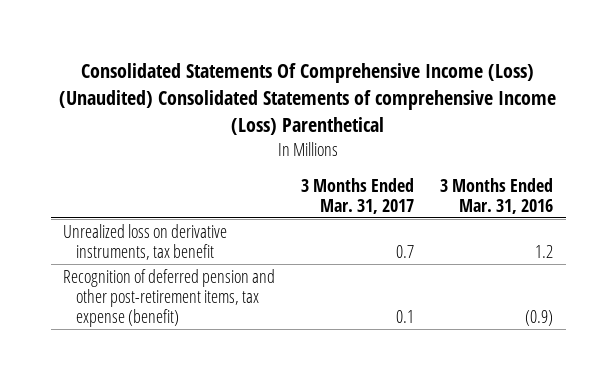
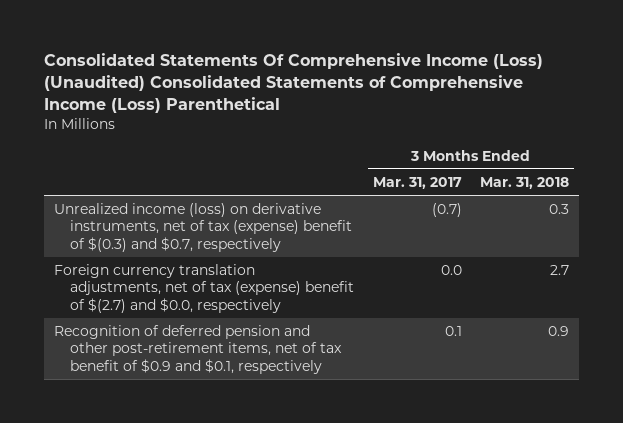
[59,62,557,136] Consolidated Statements Of Comprehensive Income (Loss) (Unaudited) Consolidated Statements of comprehensive Income (Loss) Parenthetical -> [44,53,544,113] Consolidated Statements Of Comprehensive Income (Loss) (Unaudited) Consolidated Statements of Comprehensive Income (Loss) Parenthetical
[439,177,553,214] 3 Months Ended Mar. 31, 2016 -> none
none -> [480,176,570,189] Mar. 31, 2018
[63,223,228,260] Unrealized loss on derivative instruments, tax benefit -> [53,203,352,252] Unrealized income (loss) on derivative instruments, net of tax (expense) benefit of $(0.3) and $0.7, respectively
[396,244,415,258] 0.7 -> [431,203,462,218] (0.7)
none -> [53,264,354,313] Foreign currency translation adjustments, net of tax (expense) benefit of $(2.7) and $0.0, respectively
[63,268,276,327] Recognition of deferred pension and other post-retirement items, tax expense (benefit) -> [53,325,342,374] Recognition of deferred pension and other post-retirement items, net of tax benefit of $0.9 and $0.1, respectively

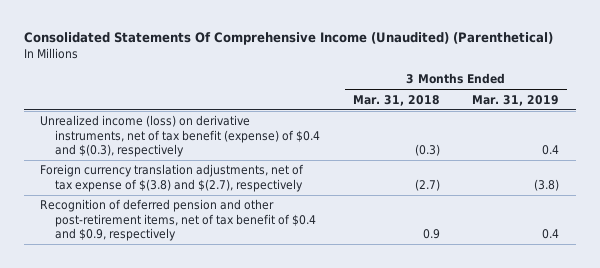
[44,53,544,113] Consolidated Statements Of Comprehensive Income (Loss) (Unaudited) Consolidated Statements of Comprehensive Income (Loss) Parenthetical -> [24,32,554,46] Consolidated Statements Of Comprehensive Income (Unaudited) (Parenthetical)
[372,176,462,189] Mar. 31, 2017 -> none
none -> [472,94,560,106] Mar. 31, 2019
[53,203,352,252] Unrealized income (loss) on derivative instruments, net of tax (expense) benefit of $(0.3) and $0.7, respectively -> [40,115,321,157] Unrealized income (loss) on derivative instruments, net of tax benefit (expense) of $0.4 and $(0.3), respectively
[549,204,570,215] 0.3 -> [414,143,440,156] (0.3)
[53,264,354,313] Foreign currency translation adjustments, net of tax (expense) benefit of $(2.7) and $0.0, respectively -> [40,164,305,192] Foreign currency translation adjustments, net of tax expense of $(3.8) and $(2.7), respectively
[550,265,570,276] 2.7 -> [414,178,440,191] (2.7)
[53,325,342,374] Recognition of deferred pension and other post-retirement items, net of tax benefit of $0.9 and $0.1, respectively -> [40,199,317,241] Recognition of deferred pension and other post-retirement items, net of tax benefit of $0.4 and $0.9, respectively

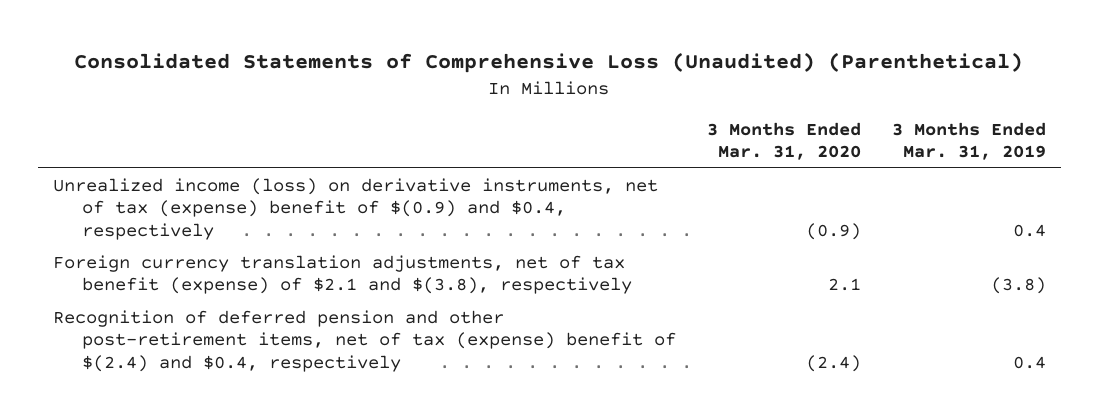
[24,32,554,46] Consolidated Statements Of Comprehensive Income (Unaudited) (Parenthetical) -> [74,51,1024,73] Consolidated Statements of Comprehensive Loss (Unaudited) (Parenthetical)
[352,94,440,106] Mar. 31, 2018 -> none
none -> [706,121,861,161] 3 Months Ended Mar. 31, 2020
[40,115,321,157] Unrealized income (loss) on derivative instruments, net of tax benefit (expense) of $0.4 and $(0.3), respectively -> [53,177,659,240] Unrealized income (loss) on derivative instruments, net of tax (expense) benefit of $(0.9) and $0.4, respectively
[40,164,305,192] Foreign currency translation adjustments, net of tax expense of $(3.8) and $(2.7), respectively -> [53,254,633,295] Foreign currency translation adjustments, net of tax benefit (expense) of $2.1 and $(3.8), respectively
[40,199,317,241] Recognition of deferred pension and other post-retirement items, net of tax benefit of $0.4 and $0.9, respectively -> [53,309,677,372] Recognition of deferred pension and other post-retirement items, net of tax (expense) benefit of $(2.4) and $0.4, respectively

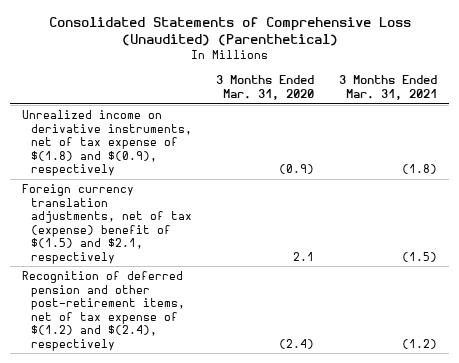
[891,121,1046,161] 3 Months Ended Mar. 31, 2019 -> none
none -> [338,75,437,100] 3 Months Ended Mar. 31, 2021
[53,177,659,240] Unrealized income (loss) on derivative instruments, net of tax (expense) benefit of $(0.9) and $0.4, respectively -> [22,110,193,177] Unrealized income on derivative instruments, net of tax expense of $(1.8) and $(0.9), respectively
[53,254,633,295] Foreign currency translation adjustments, net of tax benefit (expense) of $2.1 and $(3.8), respectively -> [22,184,193,264] Foreign currency translation adjustments, net of tax (expense) benefit of $(1.5) and $2.1, respectively
[53,309,677,372] Recognition of deferred pension and other post-retirement items, net of tax (expense) benefit of $(2.4) and $0.4, respectively -> [22,271,186,351] Recognition of deferred pension and other post-retirement items, net of tax expense of $(1.2) and $(2.4), respectively

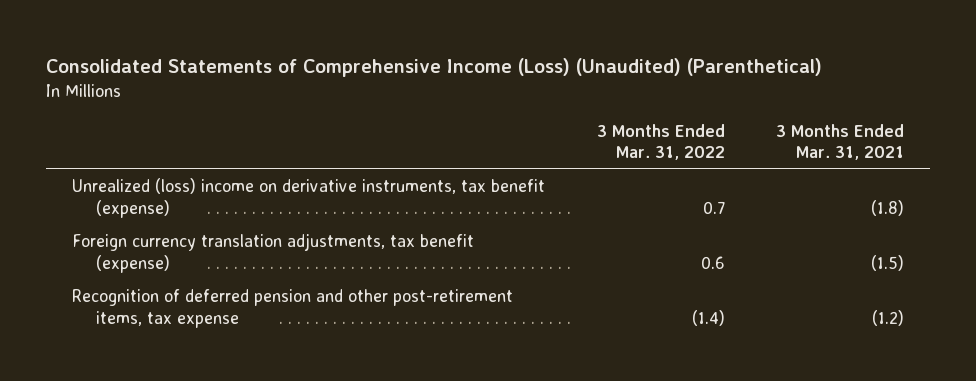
[48,17,411,47] Consolidated Statements of Comprehensive Loss (Unaudited) (Parenthetical) -> [46,58,823,78] Consolidated Statements of Comprehensive Income (Loss) (Unaudited) (Parenthetical)
[216,75,315,100] 3 Months Ended Mar. 31, 2020 -> none
none -> [596,123,725,160] 3 Months Ended Mar. 31, 2022
[22,110,193,177] Unrealized income on derivative instruments, net of tax expense of $(1.8) and $(0.9), respectively -> none
none -> [72,178,546,218] Unrealized (loss) income on derivative instruments, tax benefit (expense)
[22,184,193,264] Foreign currency translation adjustments, net of tax (expense) benefit of $(1.5) and $2.1, respectively -> [72,233,475,273] Foreign currency translation adjustments, tax benefit (expense)
[22,271,186,351] Recognition of deferred pension and other post-retirement items, net of tax expense of $(1.2) and $(2.4), respectively -> [72,289,514,328] Recognition of deferred pension and other post-retirement items, tax expense

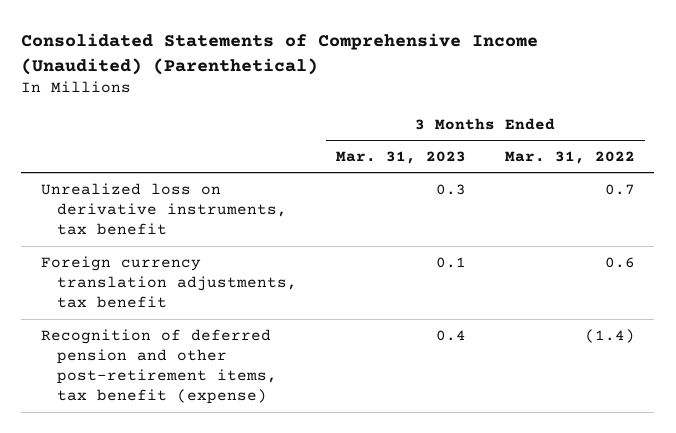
[46,58,823,78] Consolidated Statements of Comprehensive Income (Loss) (Unaudited) (Parenthetical) -> [21,32,539,75] Consolidated Statements of Comprehensive Income (Unaudited) (Parenthetical)
[776,123,905,160] 3 Months Ended Mar. 31, 2021 -> none
none -> [336,150,467,164] Mar. 31, 2023
[72,178,546,218] Unrealized (loss) income on derivative instruments, tax benefit (expense) -> [40,182,288,236] Unrealized loss on derivative instruments, tax benefit
[72,233,475,273] Foreign currency translation adjustments, tax benefit (expense) -> [40,255,298,309] Foreign currency translation adjustments, tax benefit
[72,289,514,328] Recognition of deferred pension and other post-retirement items, tax expense -> [40,328,278,405] Recognition of deferred pension and other post-retirement items, tax benefit (expense)

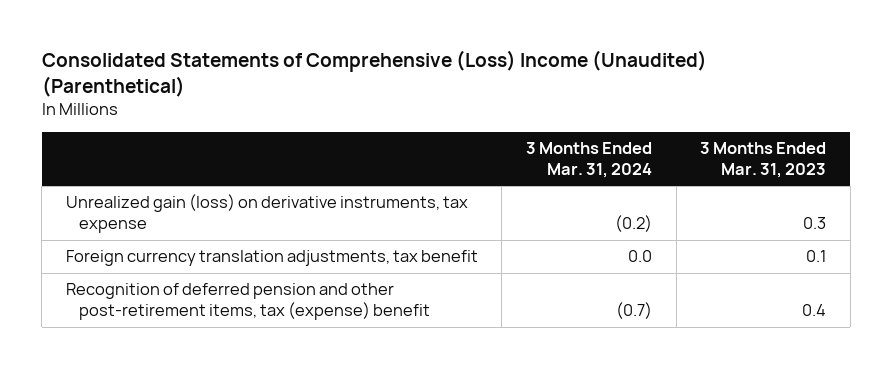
[21,32,539,75] Consolidated Statements of Comprehensive Income (Unaudited) (Parenthetical) -> [41,50,707,97] Consolidated Statements of Comprehensive (Loss) Income (Unaudited) (Parenthetical)
[504,150,635,164] Mar. 31, 2022 -> none
none -> [525,141,652,178] 3 Months Ended Mar. 31, 2024
[40,182,288,236] Unrealized loss on derivative instruments, tax benefit -> [65,194,468,234] Unrealized gain (loss) on derivative instruments, tax expense
[40,328,278,405] Recognition of deferred pension and other post-retirement items, tax benefit (expense) -> [65,283,431,321] Recognition of deferred pension and other post-retirement items, tax (expense) benefit

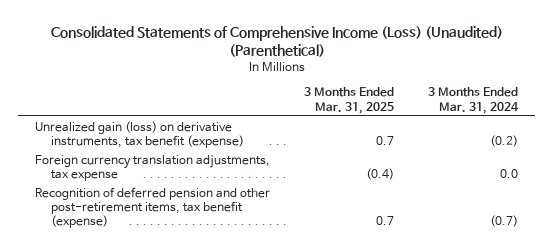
[41,50,707,97] Consolidated Statements of Comprehensive (Loss) Income (Unaudited) (Parenthetical) -> [50,25,503,57] Consolidated Statements of Comprehensive Income (Loss) (Unaudited) (Parenthetical)
[700,141,827,178] 3 Months Ended Mar. 31, 2023 -> none
none -> [304,87,395,114] 3 Months Ended Mar. 31, 2025
[65,194,468,234] Unrealized gain (loss) on derivative instruments, tax expense -> [35,120,245,149] Unrealized gain (loss) on derivative instruments, tax benefit (expense)
[65,250,478,267] Foreign currency translation adjustments, tax benefit -> [35,154,271,182] Foreign currency translation adjustments, tax expense
[65,283,431,321] Recognition of deferred pension and other post-retirement items, tax (expense) benefit -> [35,186,271,229] Recognition of deferred pension and other post-retirement items, tax benefit (expense)

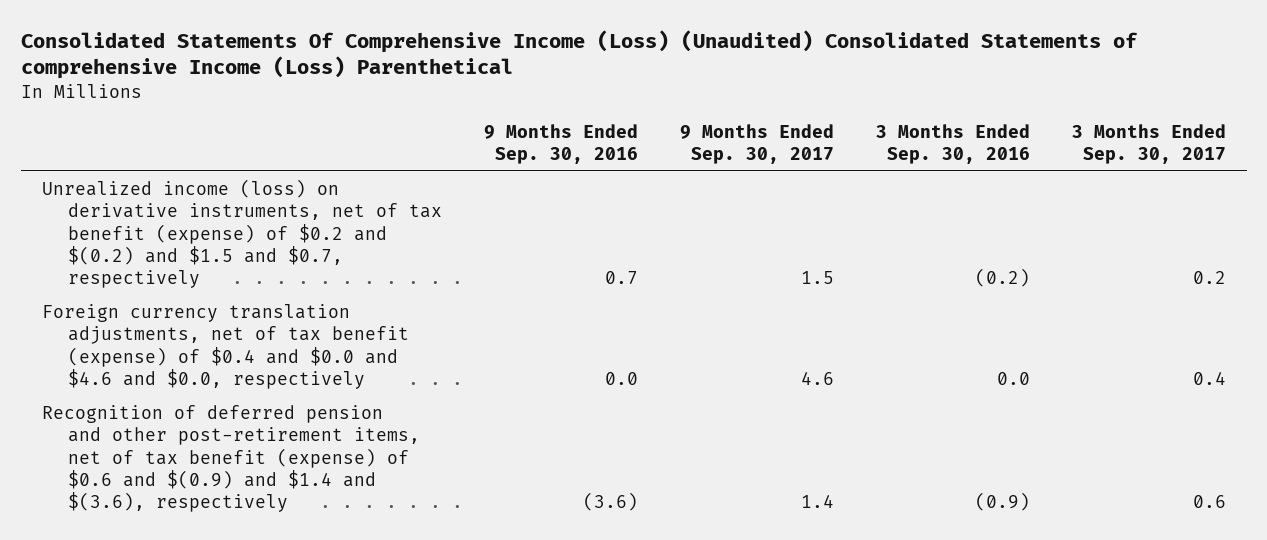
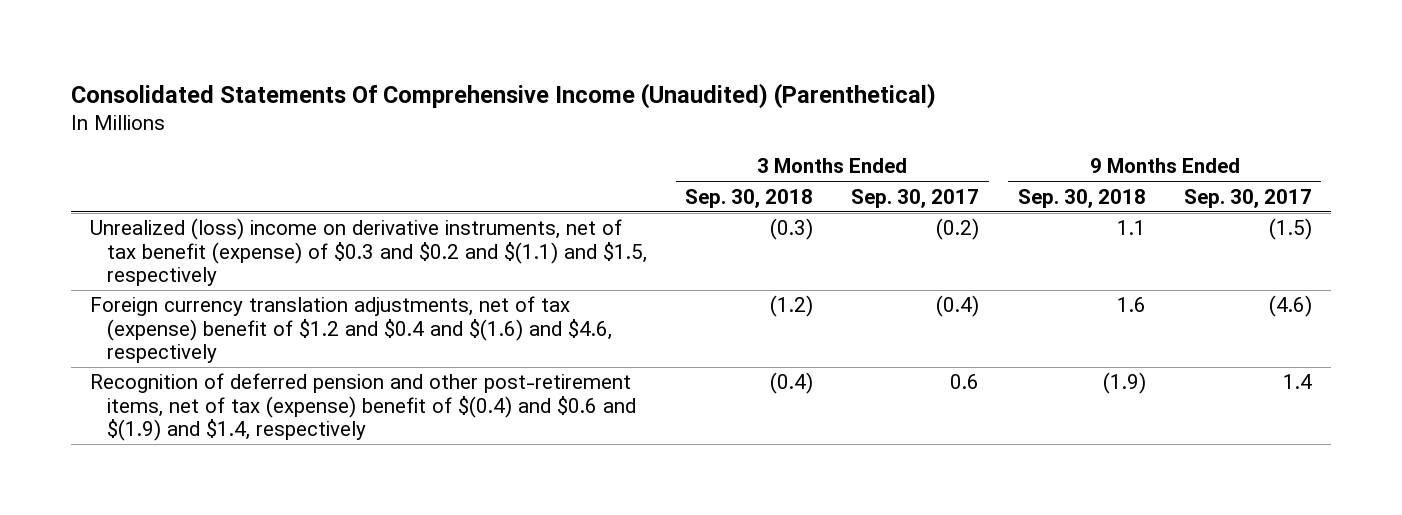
[20,29,1138,80] Consolidated Statements Of Comprehensive Income (Loss) (Unaudited) Consolidated Statements of comprehensive Income (Loss) Parenthetical -> [71,82,937,109] Consolidated Statements Of Comprehensive Income (Unaudited) (Parenthetical)
[483,123,638,165] 9 Months Ended Sep. 30, 2016 -> none
[875,123,1030,165] 3 Months Ended Sep. 30, 2016 -> none
none -> [685,188,814,208] Sep. 30, 2018
none -> [1017,188,1146,208] Sep. 30, 2018
[41,178,442,289] Unrealized income (loss) on derivative instruments, net of tax benefit (expense) of $0.2 and $(0.2) and $1.5 and $0.7, respectively -> [90,218,648,287] Unrealized (loss) income on derivative instruments, net of tax benefit (expense) of $0.3 and $0.2 and $(1.1) and $1.5, respectively
[800,271,834,285] 1.5 -> [1268,218,1312,241] (1.5)
[1192,271,1226,285] 0.2 -> [936,218,980,241] (0.2)
[41,303,409,390] Foreign currency translation adjustments, net of tax benefit (expense) of $0.4 and $0.0 and $4.6 and $0.0, respectively -> [90,296,613,364] Foreign currency translation adjustments, net of tax (expense) benefit of $1.2 and $0.4 and $(1.6) and $4.6, respectively
[800,371,834,386] 4.6 -> [1268,295,1312,318] (4.6)
[1192,371,1226,386] 0.4 -> [936,295,980,318] (0.4)
[41,404,420,513] Recognition of deferred pension and other post-retirement items, net of tax benefit (expense) of $0.6 and $(0.9) and $1.4 and $(3.6), respectively -> [90,373,637,442] Recognition of deferred pension and other post-retirement items, net of tax (expense) benefit of $(0.4) and $0.6 and $(1.9) and $1.4, respectively

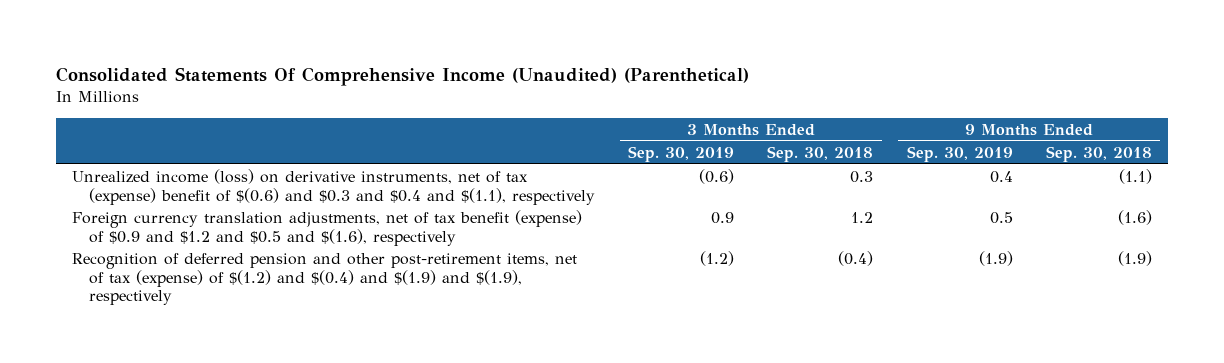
[851,188,980,208] Sep. 30, 2017 -> none
[1183,188,1312,208] Sep. 30, 2017 -> none
none -> [628,145,735,162] Sep. 30, 2019
none -> [906,145,1013,162] Sep. 30, 2019
[90,218,648,287] Unrealized (loss) income on derivative instruments, net of tax benefit (expense) of $0.3 and $0.2 and $(1.1) and $1.5, respectively -> [72,168,595,205] Unrealized income (loss) on derivative instruments, net of tax (expense) benefit of $(0.6) and $0.3 and $0.4 and $(1.1), respectively
[770,218,814,241] (0.3) -> [850,170,874,183] 0.3
[1116,220,1146,236] 1.1 -> [1118,168,1152,184] (1.1)
[90,296,613,364] Foreign currency translation adjustments, net of tax (expense) benefit of $1.2 and $0.4 and $(1.6) and $4.6, respectively -> [72,209,583,246] Foreign currency translation adjustments, net of tax benefit (expense) of $0.9 and $1.2 and $0.5 and $(1.6), respectively
[770,295,814,318] (1.2) -> [851,211,874,223] 1.2
[1116,297,1146,313] 1.6 -> [1117,209,1152,225] (1.6)
[90,373,637,442] Recognition of deferred pension and other post-retirement items, net of tax (expense) benefit of $(0.4) and $0.6 and $(1.9) and $1.4, respectively -> [72,252,578,306] Recognition of deferred pension and other post-retirement items, net of tax (expense) of $(1.2) and $(0.4) and $(1.9) and $(1.9), respectively

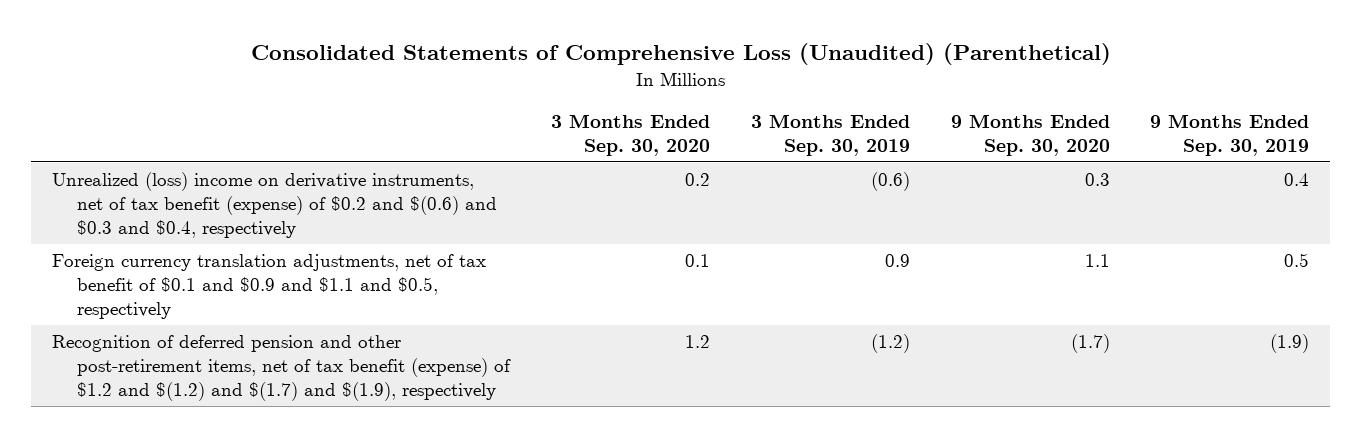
[55,66,749,86] Consolidated Statements Of Comprehensive Income (Unaudited) (Parenthetical) -> [250,43,1111,66] Consolidated Statements of Comprehensive Loss (Unaudited) (Parenthetical)
[767,145,874,162] Sep. 30, 2018 -> none
[1045,145,1152,162] Sep. 30, 2018 -> none
none -> [550,113,710,156] 3 Months Ended Sep. 30, 2020
none -> [950,113,1110,156] 9 Months Ended Sep. 30, 2020
[72,168,595,205] Unrealized income (loss) on derivative instruments, net of tax (expense) benefit of $(0.6) and $0.3 and $0.4 and $(1.1), respectively -> [51,171,498,239] Unrealized (loss) income on derivative instruments, net of tax benefit (expense) of $0.2 and $(0.6) and $0.3 and $0.4, respectively
[72,209,583,246] Foreign currency translation adjustments, net of tax benefit (expense) of $0.9 and $1.2 and $0.5 and $(1.6), respectively -> [51,253,486,320] Foreign currency translation adjustments, net of tax benefit of $0.1 and $0.9 and $1.1 and $0.5, respectively
[72,252,578,306] Recognition of deferred pension and other post-retirement items, net of tax (expense) of $(1.2) and $(0.4) and $(1.9) and $(1.9), respectively -> [51,334,512,402] Recognition of deferred pension and other post-retirement items, net of tax benefit (expense) of $1.2 and $(1.2) and $(1.7) and $(1.9), respectively

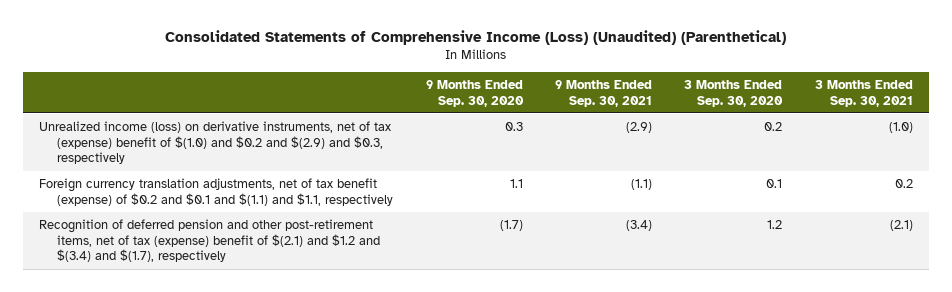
[250,43,1111,66] Consolidated Statements of Comprehensive Loss (Unaudited) (Parenthetical) -> [164,30,786,46] Consolidated Statements of Comprehensive Income (Loss) (Unaudited) (Parenthetical)
[750,113,910,156] 3 Months Ended Sep. 30, 2019 -> none
[1150,113,1310,156] 9 Months Ended Sep. 30, 2019 -> none
none -> [555,79,653,107] 9 Months Ended Sep. 30, 2021
none -> [814,79,913,107] 3 Months Ended Sep. 30, 2021
[51,171,498,239] Unrealized (loss) income on derivative instruments, net of tax benefit (expense) of $0.2 and $(0.6) and $0.3 and $0.4, respectively -> [38,120,391,165] Unrealized income (loss) on derivative instruments, net of tax (expense) benefit of $(1.0) and $0.2 and $(2.9) and $0.3, respectively
[51,253,486,320] Foreign currency translation adjustments, net of tax benefit of $0.1 and $0.9 and $1.1 and $0.5, respectively -> [38,177,394,206] Foreign currency translation adjustments, net of tax benefit (expense) of $0.2 and $0.1 and $(1.1) and $1.1, respectively
[51,334,512,402] Recognition of deferred pension and other post-retirement items, net of tax benefit (expense) of $1.2 and $(1.2) and $(1.7) and $(1.9), respectively -> [38,218,381,263] Recognition of deferred pension and other post-retirement items, net of tax (expense) benefit of $(2.1) and $1.2 and $(3.4) and $(1.7), respectively

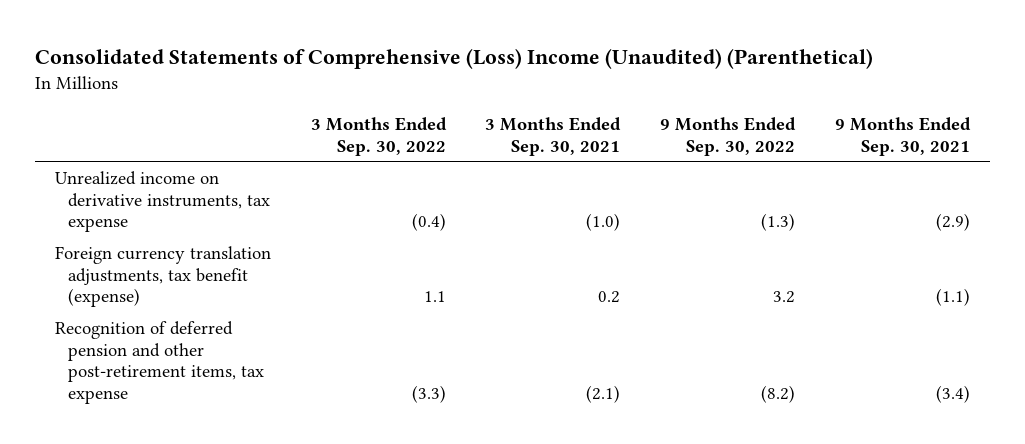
[164,30,786,46] Consolidated Statements of Comprehensive Income (Loss) (Unaudited) (Parenthetical) -> [35,48,874,70] Consolidated Statements of Comprehensive (Loss) Income (Unaudited) (Parenthetical)
[425,79,524,107] 9 Months Ended Sep. 30, 2020 -> none
[684,79,784,107] 3 Months Ended Sep. 30, 2020 -> none
none -> [310,116,447,156] 3 Months Ended Sep. 30, 2022
none -> [660,116,797,156] 9 Months Ended Sep. 30, 2022
[38,120,391,165] Unrealized income (loss) on derivative instruments, net of tax (expense) benefit of $(1.0) and $0.2 and $(2.9) and $0.3, respectively -> [54,171,271,233] Unrealized income on derivative instruments, tax expense
[38,177,394,206] Foreign currency translation adjustments, net of tax benefit (expense) of $0.2 and $0.1 and $(1.1) and $1.1, respectively -> [54,246,271,308] Foreign currency translation adjustments, tax benefit (expense)
[38,218,381,263] Recognition of deferred pension and other post-retirement items, net of tax (expense) benefit of $(2.1) and $1.2 and $(3.4) and $(1.7), respectively -> [54,321,265,404] Recognition of deferred pension and other post-retirement items, tax expense

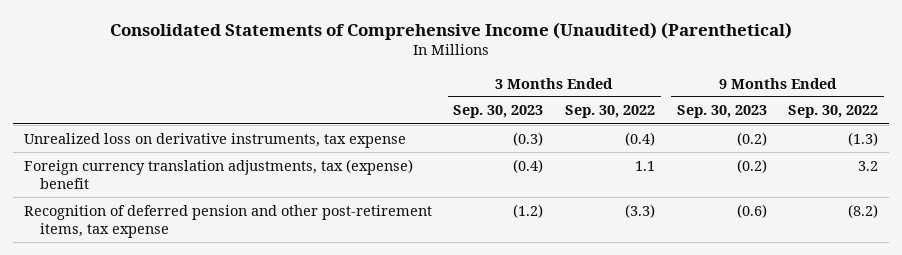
[35,48,874,70] Consolidated Statements of Comprehensive (Loss) Income (Unaudited) (Parenthetical) -> [110,21,793,40] Consolidated Statements of Comprehensive Income (Unaudited) (Parenthetical)
[485,116,622,156] 3 Months Ended Sep. 30, 2021 -> none
[834,116,971,156] 9 Months Ended Sep. 30, 2021 -> none
none -> [453,105,544,119] Sep. 30, 2023
none -> [676,105,767,119] Sep. 30, 2023
[54,171,271,233] Unrealized income on derivative instruments, tax expense -> [23,132,406,148] Unrealized loss on derivative instruments, tax expense
[54,246,271,308] Foreign currency translation adjustments, tax benefit (expense) -> [23,158,413,189] Foreign currency translation adjustments, tax (expense) benefit

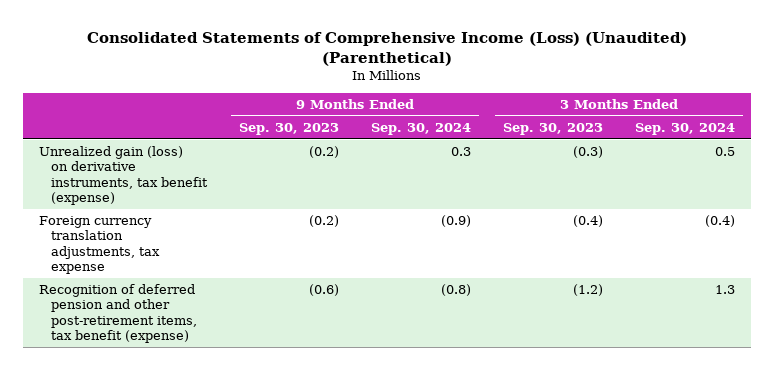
[110,21,793,40] Consolidated Statements of Comprehensive Income (Unaudited) (Parenthetical) -> [87,32,688,66] Consolidated Statements of Comprehensive Income (Loss) (Unaudited) (Parenthetical)
[565,105,656,119] Sep. 30, 2022 -> none
[788,105,879,119] Sep. 30, 2022 -> none
none -> [371,122,472,135] Sep. 30, 2024
none -> [635,122,736,135] Sep. 30, 2024
[23,132,406,148] Unrealized loss on derivative instruments, tax expense -> [39,146,209,205] Unrealized gain (loss) on derivative instruments, tax benefit (expense)
[23,158,413,189] Foreign currency translation adjustments, tax (expense) benefit -> [39,216,161,274] Foreign currency translation adjustments, tax expense
[23,204,432,238] Recognition of deferred pension and other post-retirement items, tax expense -> [39,284,198,343] Recognition of deferred pension and other post-retirement items, tax benefit (expense)

